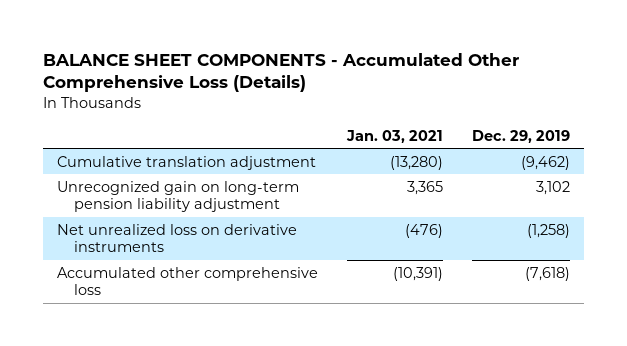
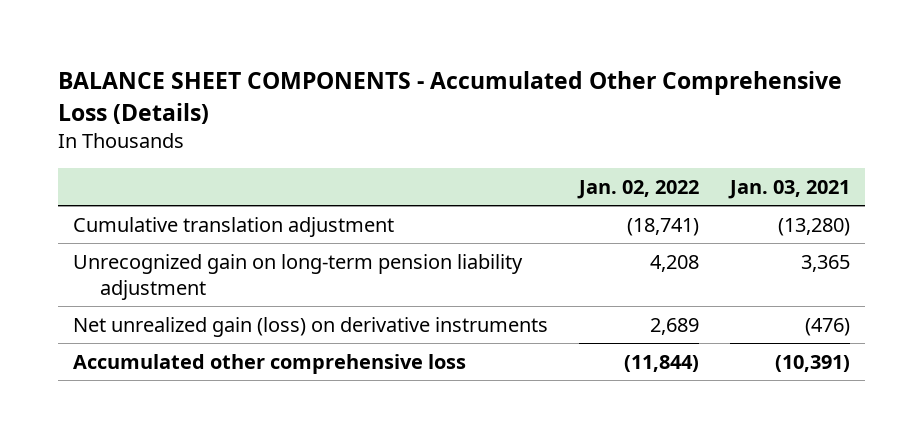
[471,129,570,143] Dec. 29, 2019 -> none
none -> [577,179,700,199] Jan. 02, 2022
[57,223,298,253] Net unrealized loss on derivative instruments -> [73,316,549,337] Net unrealized gain (loss) on derivative instruments

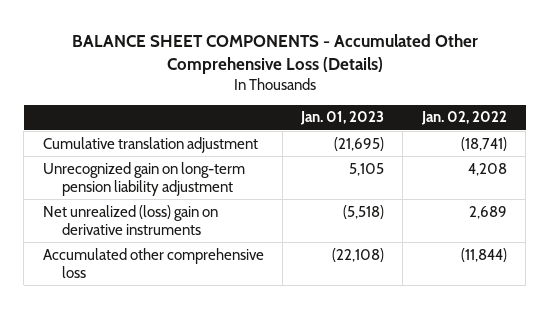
[727,179,850,199] Jan. 03, 2021 -> none
none -> [300,111,385,126] Jan. 01, 2023
[73,316,549,337] Net unrealized gain (loss) on derivative instruments -> [42,204,218,236] Net unrealized (loss) gain on derivative instruments

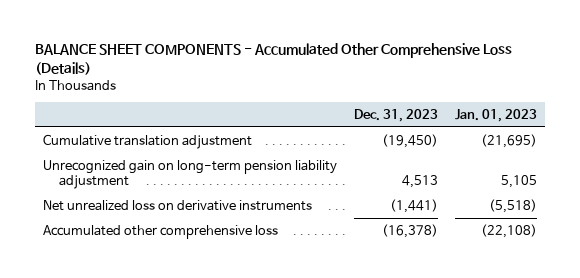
[420,111,507,126] Jan. 02, 2022 -> none
none -> [354,109,439,123] Dec. 31, 2023
[42,204,218,236] Net unrealized (loss) gain on derivative instruments -> [43,199,313,211] Net unrealized loss on derivative instruments

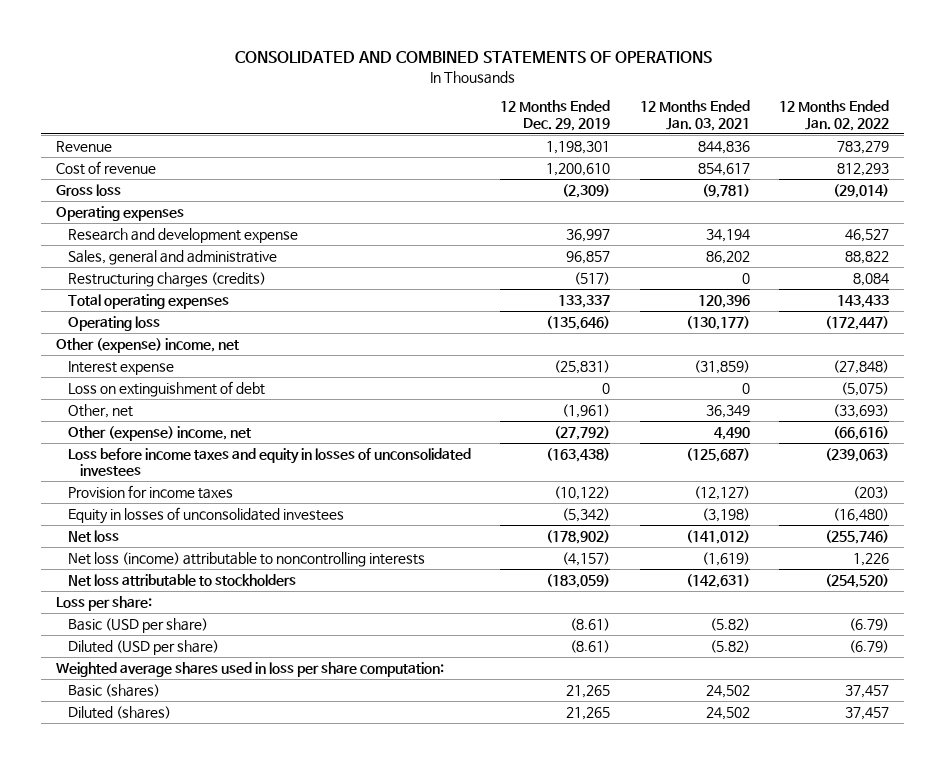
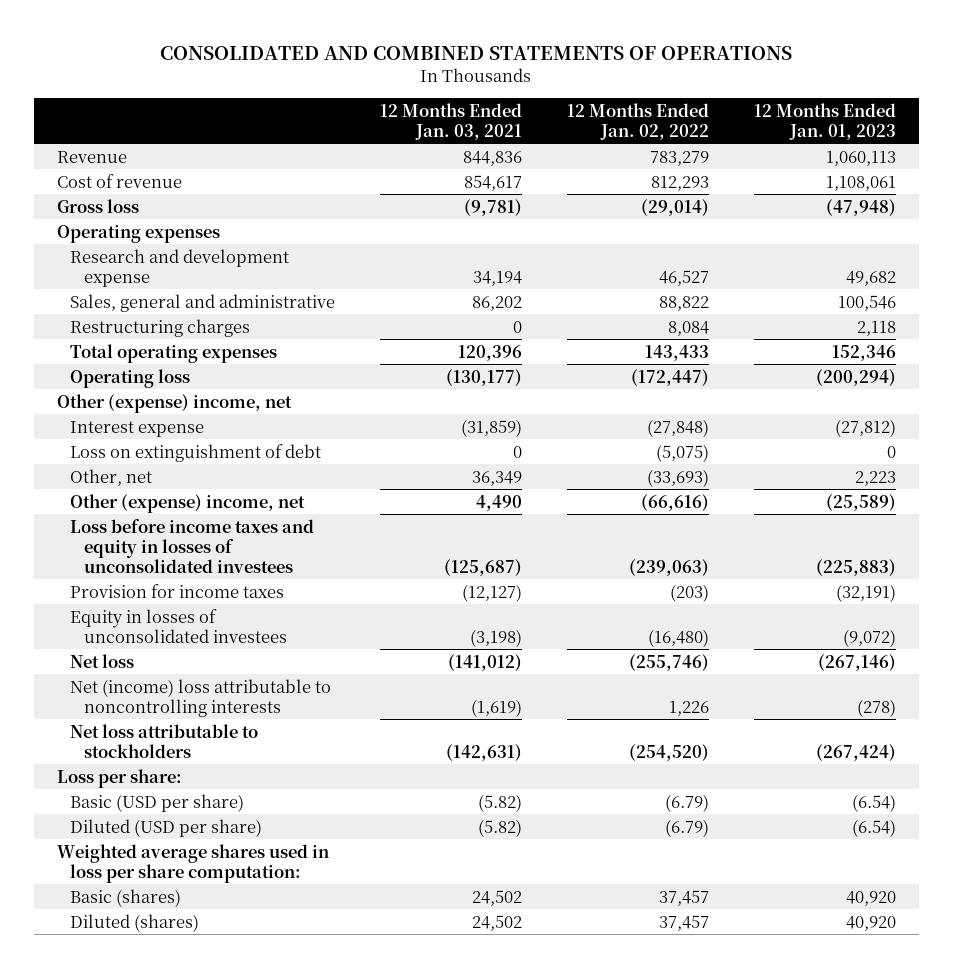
[500,100,611,131] 12 Months Ended Dec. 29, 2019 -> none
none -> [754,102,897,140] 12 Months Ended Jan. 01, 2023
[68,272,267,288] Restructuring charges (credits) -> [70,318,251,337] Restructuring charges
[68,552,426,568] Net loss (income) attributable to noncontrolling interests -> [70,678,332,717] Net (income) loss attributable to noncontrolling interests

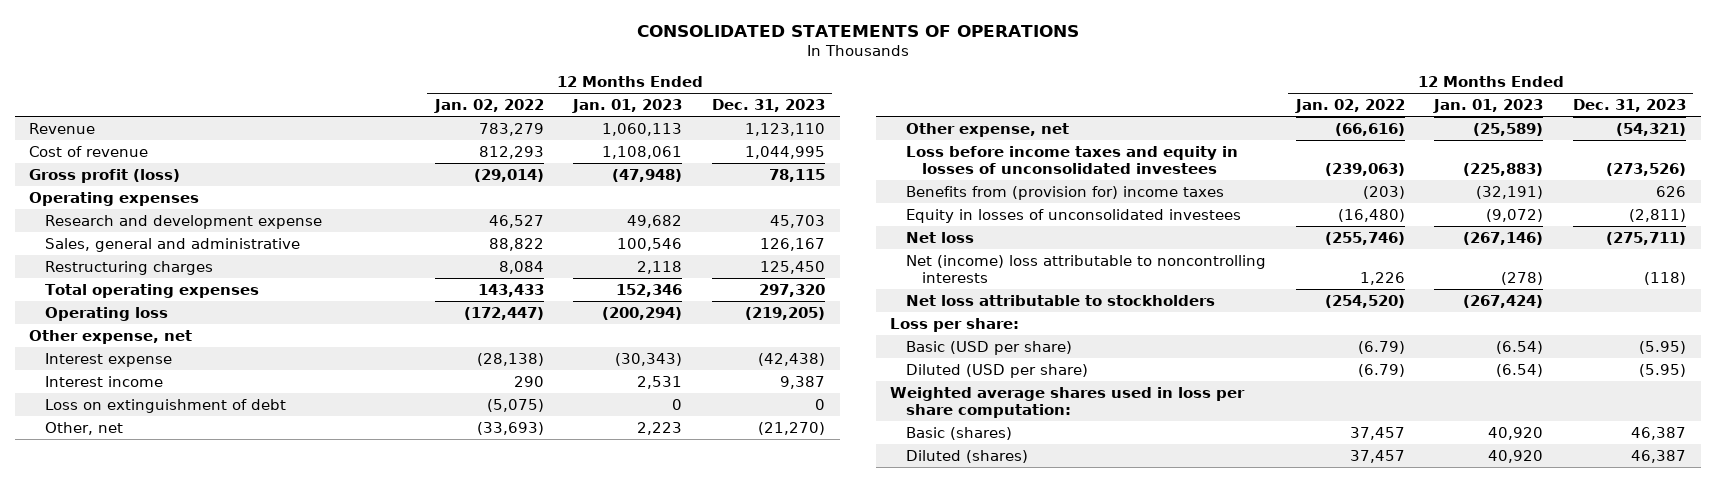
[160,45,793,60] CONSOLIDATED AND COMBINED STATEMENTS OF OPERATIONS -> [636,24,1079,37] CONSOLIDATED STATEMENTS OF OPERATIONS
[380,102,523,140] 12 Months Ended Jan. 03, 2021 -> none
none -> [711,99,825,113] Dec. 31, 2023
[56,198,139,213] Gross loss -> [29,168,181,183] Gross profit (loss)
[56,393,292,413] Other (expense) income, net -> [29,329,193,344] Other expense, net
[647,418,710,437] (27,848) -> [476,352,544,366] (28,138)
[835,418,897,437] (27,812) -> [615,352,683,366] (30,343)
none -> [45,375,164,387] Interest income
[70,493,306,513] Other (expense) income, net -> [906,122,1070,137] Other expense, net
[70,583,285,598] Provision for income taxes -> [906,185,1225,200] Benefits from (provision for) income taxes

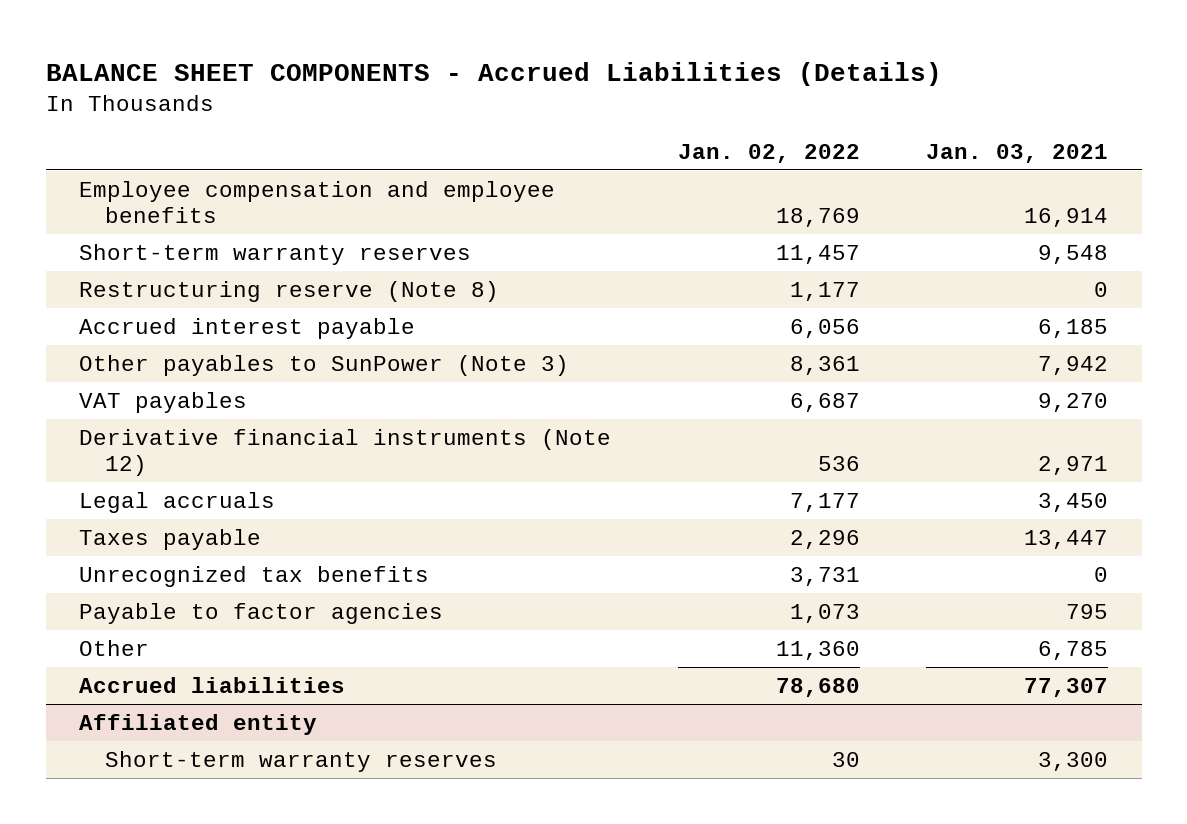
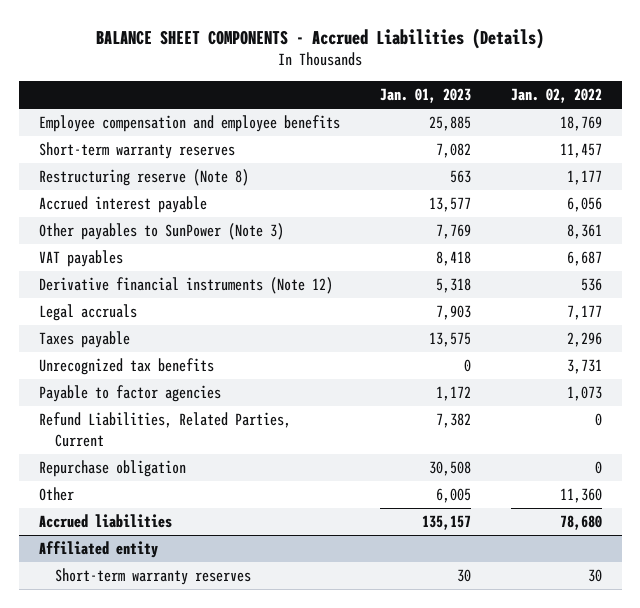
[926,143,1109,163] Jan. 03, 2021 -> none
none -> [379,88,471,104] Jan. 01, 2023
none -> [38,412,291,447] Refund Liabilities, Related Parties, Current
none -> [38,460,186,478] Repurchase obligation

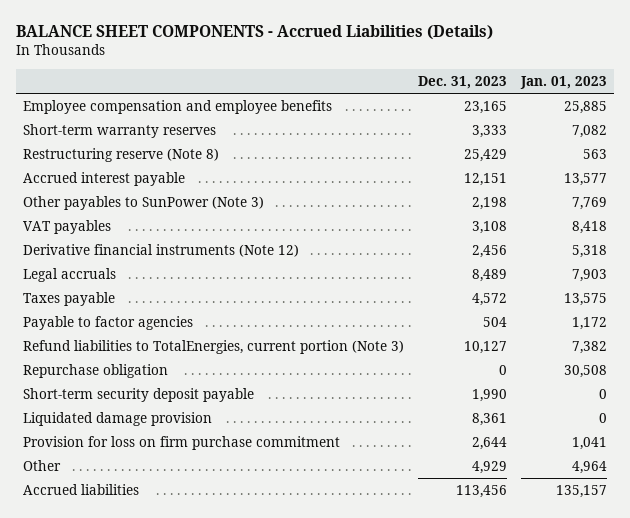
[510,88,602,104] Jan. 02, 2022 -> none
none -> [418,76,508,90] Dec. 31, 2023
[38,358,214,376] Unrecognized tax benefits -> none
[38,412,291,447] Refund Liabilities, Related Parties, Current -> [23,340,405,355] Refund liabilities to TotalEnergies, current portion (Note 3)
none -> [23,388,255,403] Short-term security deposit payable
none -> [23,412,213,427] Liquidated damage provision
none -> [23,436,341,451] Provision for loss on firm purchase commitment
[435,488,471,504] 6,005 -> [571,461,607,475] 4,964
[38,541,158,559] Affiliated entity -> none
[55,568,252,586] Short-term warranty reserves -> none

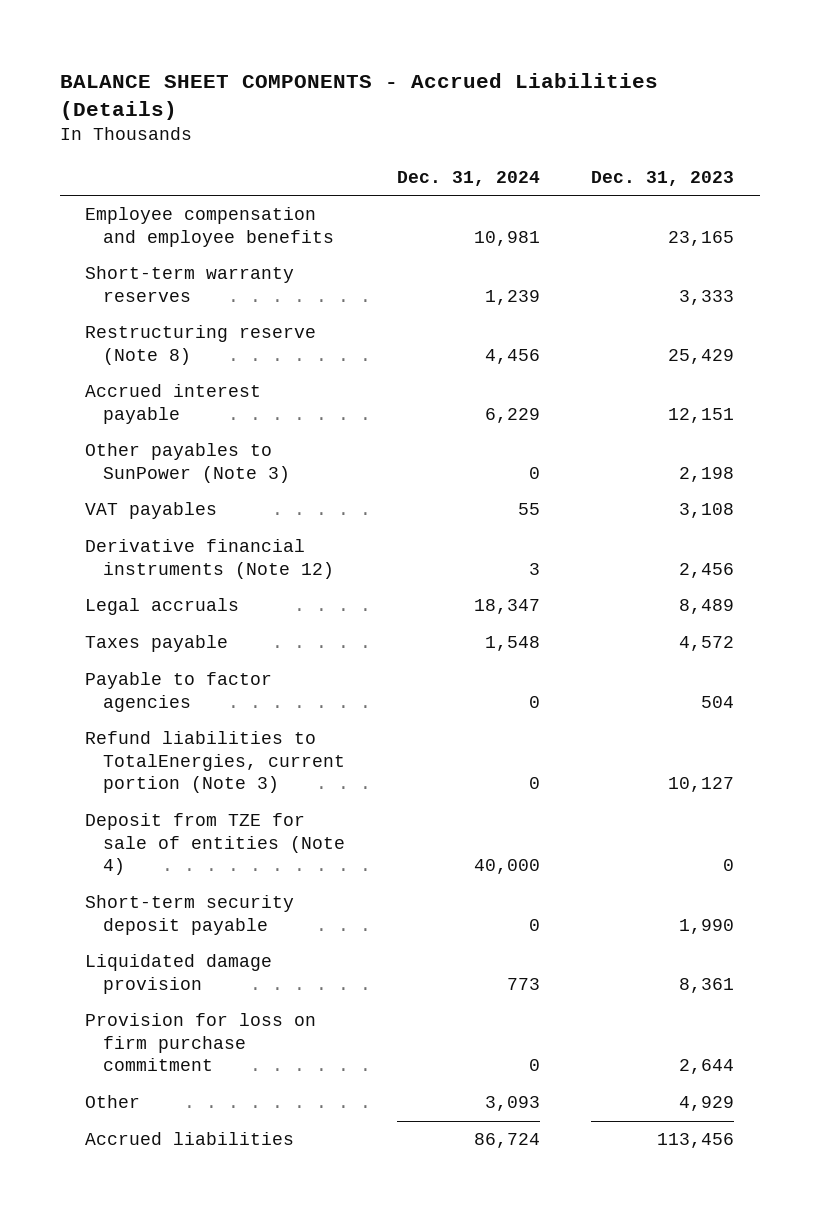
[519,76,607,90] Jan. 01, 2023 -> none
none -> [396,170,540,186] Dec. 31, 2024
[23,364,169,379] Repurchase obligation -> none
none -> [85,813,345,876] Deposit from TZE for sale of entities (Note 4)

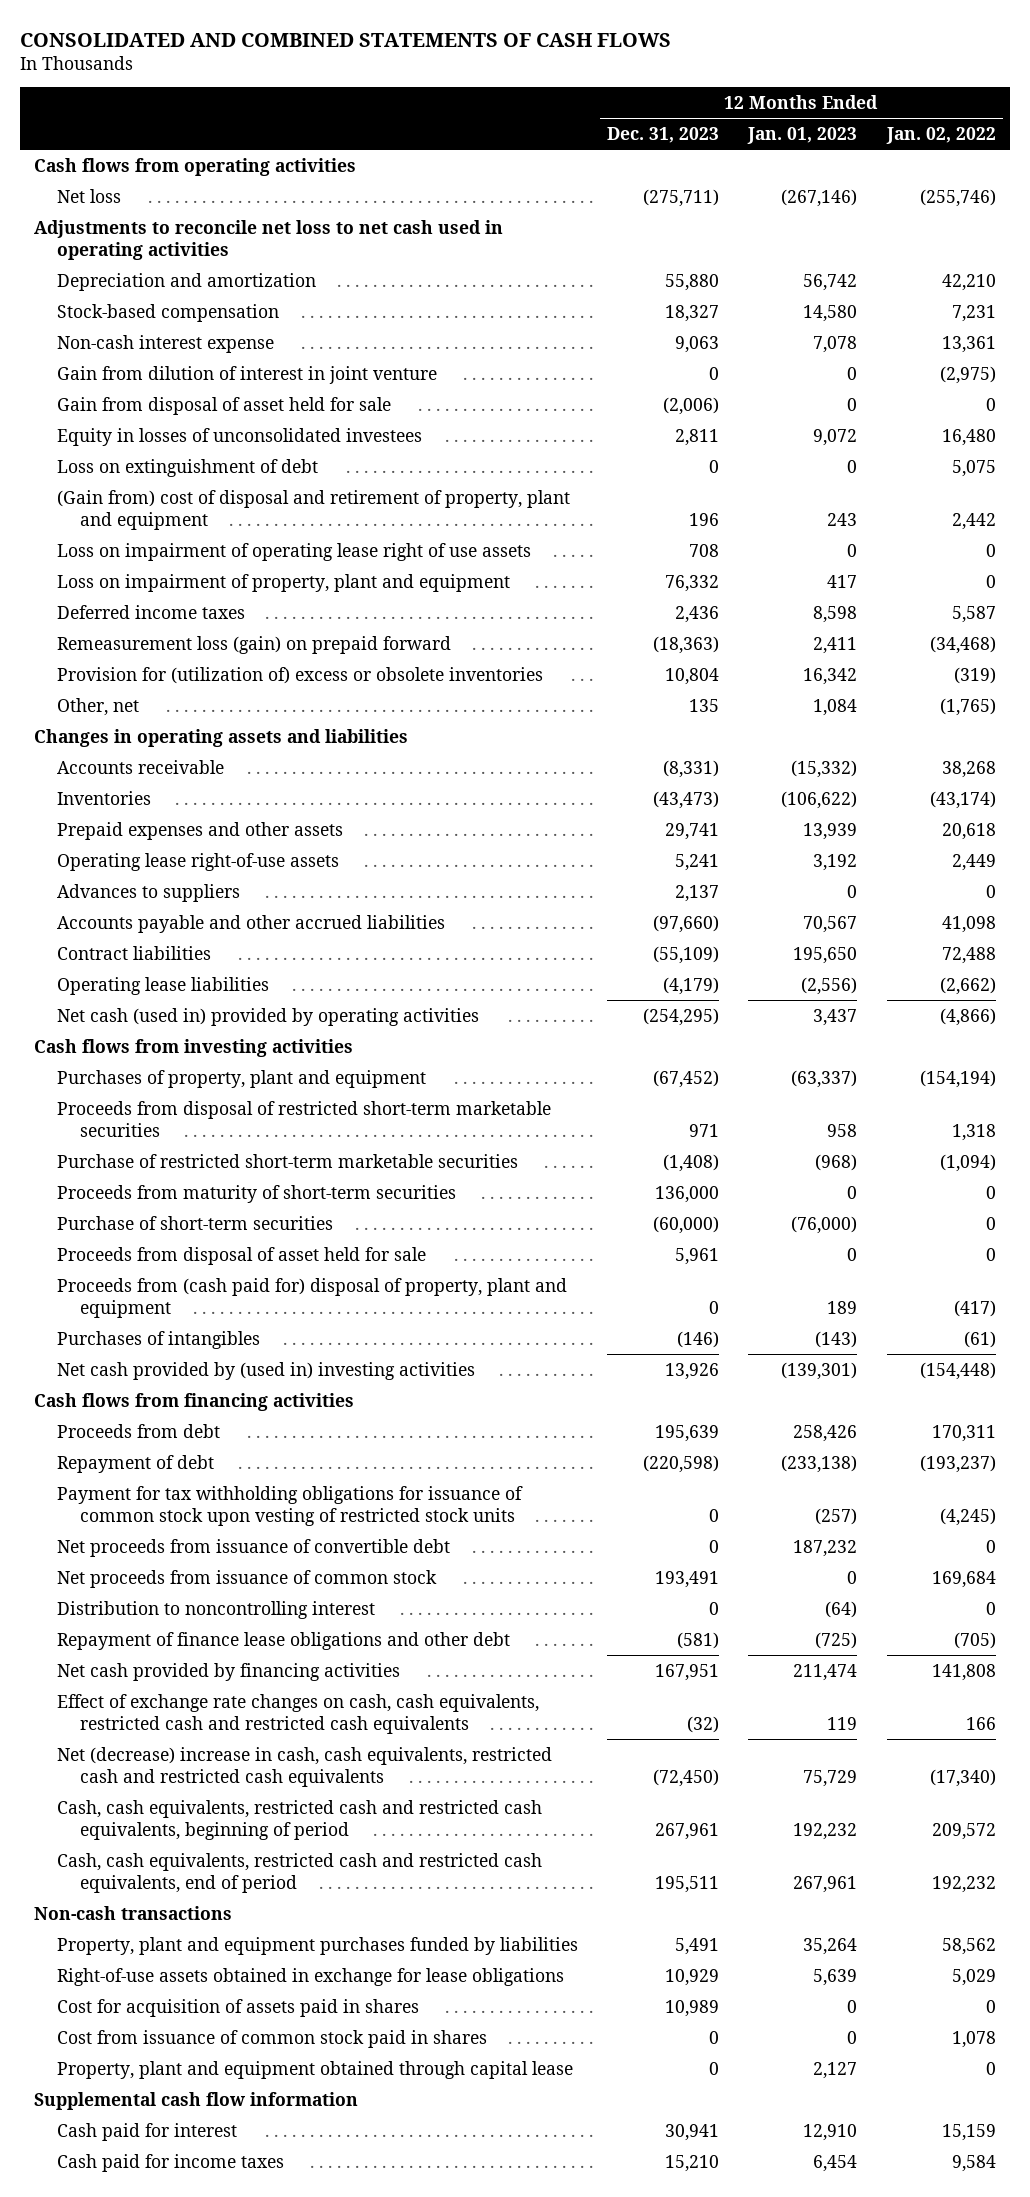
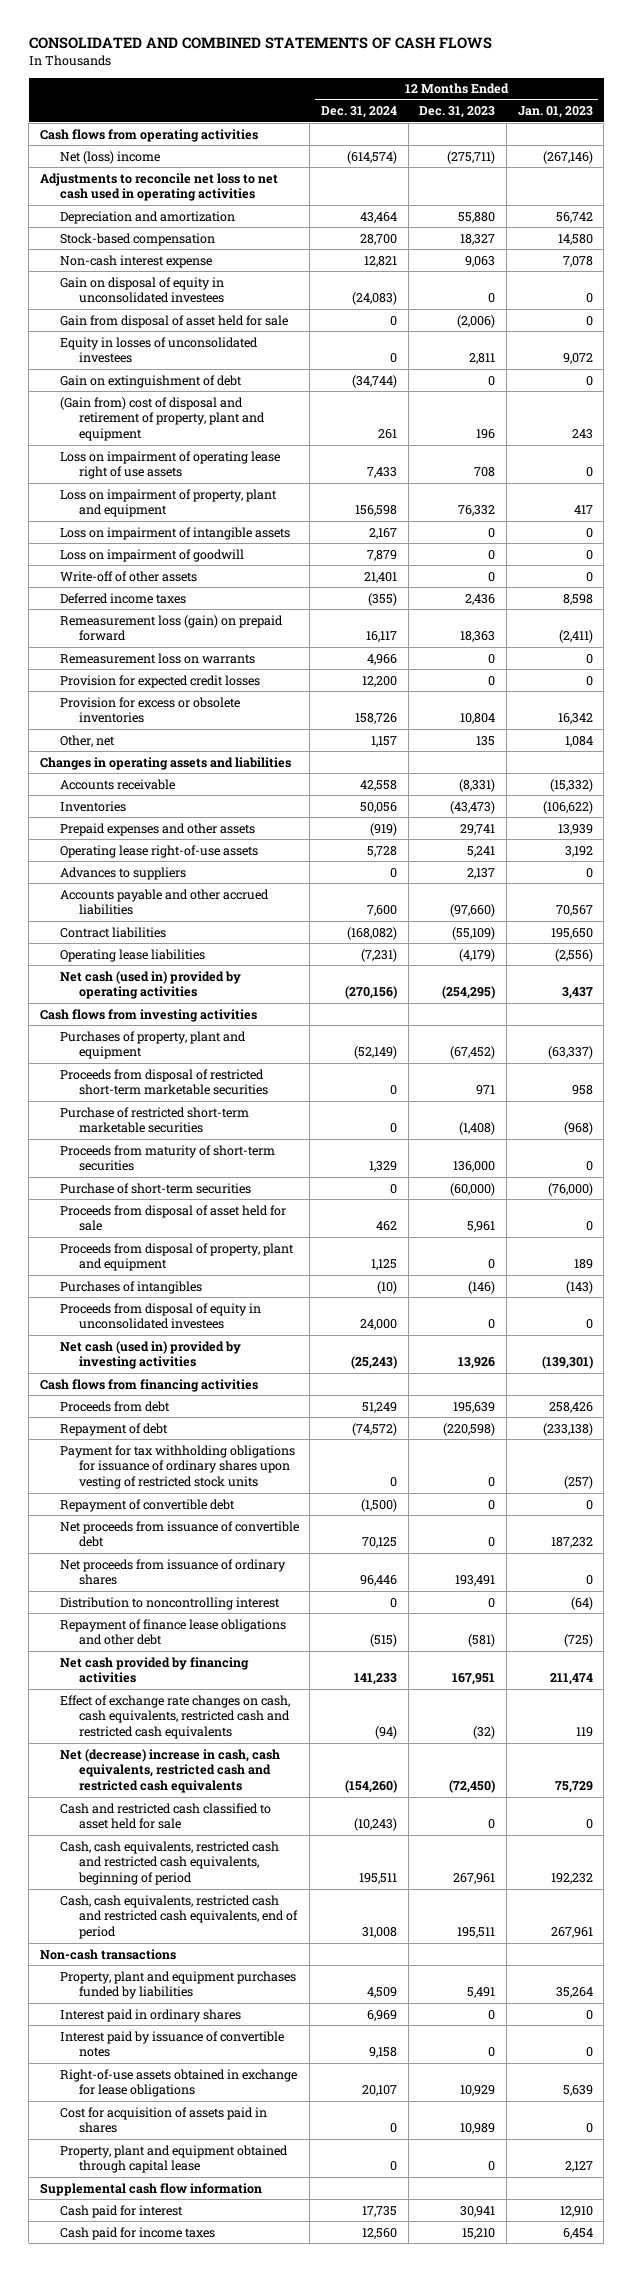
[885,127,996,145] Jan. 02, 2022 -> none
none -> [320,106,397,119] Dec. 31, 2024
[56,188,121,203] Net loss -> [59,150,160,164] Net (loss) income
[56,365,437,384] Gain from dilution of interest in joint venture -> [59,276,225,304] Gain on disposal of equity in unconsolidated investees
[56,458,318,477] Loss on extinguishment of debt -> [59,374,242,388] Gain on extinguishment of debt
none -> [59,526,290,540] Loss on impairment of intangible assets
none -> [59,548,244,562] Loss on impairment of goodwill
none -> [59,570,197,582] Write-off of other assets
[653,635,720,654] (18,363) -> [460,631,496,643] 18,363
[813,636,858,654] 2,411 -> [558,630,593,644] (2,411)
none -> [59,652,255,664] Remeasurement loss on warrants
none -> [59,674,260,688] Provision for expected credit losses
[56,666,543,684] Provision for (utilization of) excess or obsolete inventories -> [59,696,240,724] Provision for excess or obsolete inventories
[56,1277,567,1318] Proceeds from (cash paid for) disposal of property, plant and equipment -> [59,1242,294,1272] Proceeds from disposal of property, plant and equipment
none -> [59,1302,261,1330] Proceeds from disposal of equity in unconsolidated investees
[56,1361,475,1380] Net cash provided by (used in) investing activities -> [59,1340,241,1370] Net cash (used in) provided by investing activities
[56,1485,523,1526] Payment for tax withholding obligations for issuance of common stock upon vesting of restricted stock units -> [59,1444,295,1490] Payment for tax withholding obligations for issuance of ordinary shares upon vesting of restricted stock units
none -> [59,1498,235,1512] Repayment of convertible debt
[56,1569,437,1588] Net proceeds from issuance of common stock -> [59,1558,286,1586] Net proceeds from issuance of ordinary shares
none -> [59,1802,271,1830] Cash and restricted cash classified to asset held for sale
none -> [59,2008,241,2022] Interest paid in ordinary shares
none -> [59,2030,284,2058] Interest paid by issuance of convertible notes
[56,2029,487,2048] Cost from issuance of common stock paid in shares -> none

